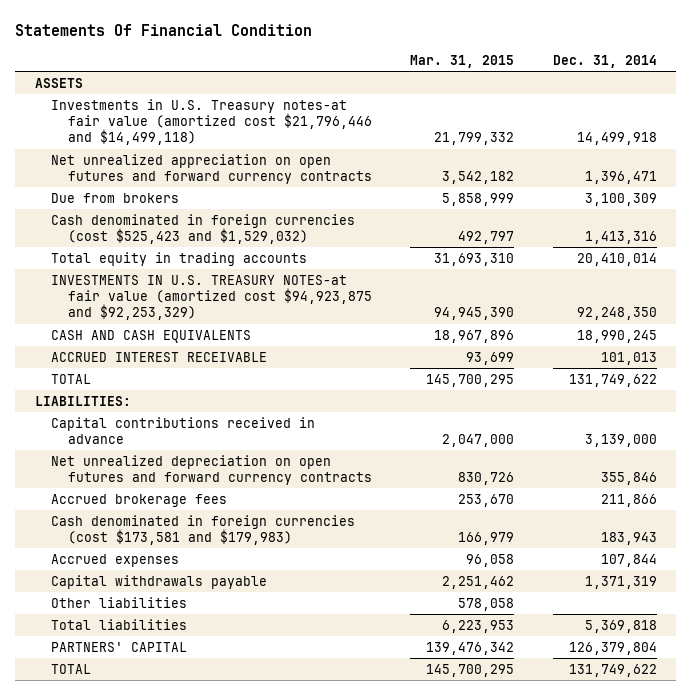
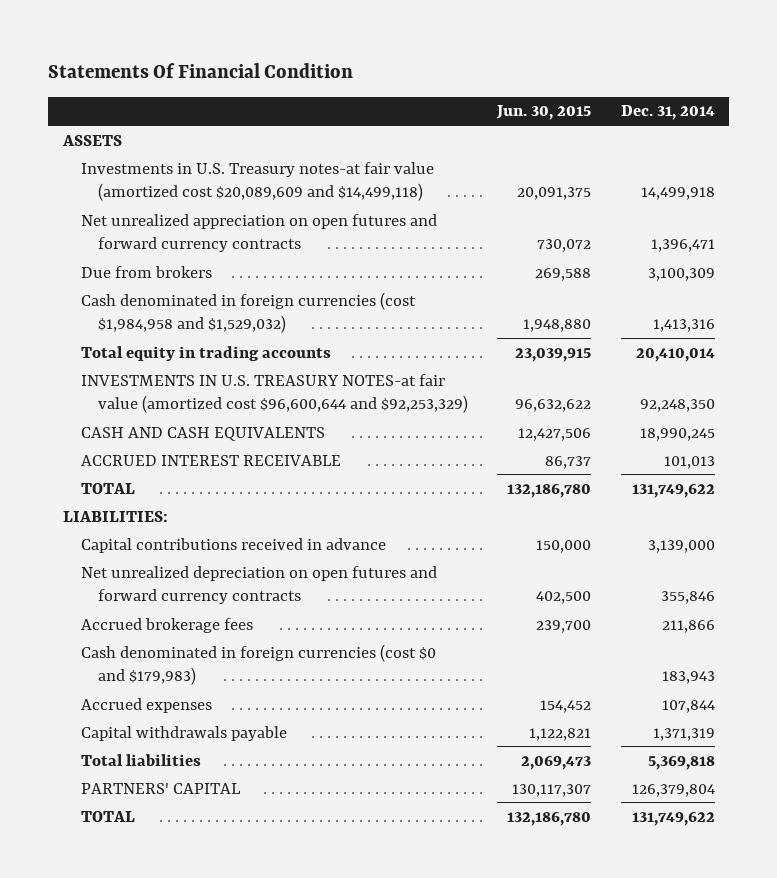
[410,54,515,68] Mar. 31, 2015 -> none
none -> [496,105,592,121] Jun. 30, 2015
[51,98,373,146] Investments in U.S. Treasury notes-at fair value (amortized cost $21,796,446 and $14,499,118) -> [80,161,434,201] Investments in U.S. Treasury notes-at fair value (amortized cost $20,089,609 and $14,499,118)
[51,213,356,245] Cash denominated in foreign currencies (cost $525,423 and $1,529,032) -> [80,291,416,333] Cash denominated in foreign currencies (cost $1,984,958 and $1,529,032)
[51,274,373,321] INVESTMENTS IN U.S. TREASURY NOTES-at fair value (amortized cost $94,923,875 and $92,253,329) -> [80,373,469,413] INVESTMENTS IN U.S. TREASURY NOTES-at fair value (amortized cost $96,600,644 and $92,253,329)
[51,514,356,546] Cash denominated in foreign currencies (cost $173,581 and $179,983) -> [80,643,436,685] Cash denominated in foreign currencies (cost $0 and $179,983)
[51,596,188,608] Other liabilities -> none

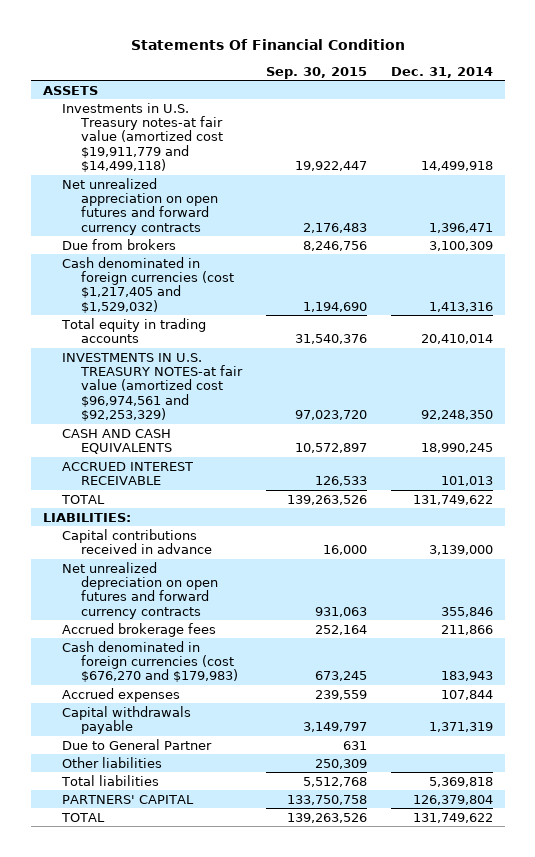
[496,105,592,121] Jun. 30, 2015 -> none
none -> [265,66,367,79] Sep. 30, 2015
[80,161,434,201] Investments in U.S. Treasury notes-at fair value (amortized cost $20,089,609 and $14,499,118) -> [61,102,224,173] Investments in U.S. Treasury notes-at fair value (amortized cost $19,911,779 and $14,499,118)
[80,291,416,333] Cash denominated in foreign currencies (cost $1,984,958 and $1,529,032) -> [61,256,235,313] Cash denominated in foreign currencies (cost $1,217,405 and $1,529,032)
[80,373,469,413] INVESTMENTS IN U.S. TREASURY NOTES-at fair value (amortized cost $96,600,644 and $92,253,329) -> [61,352,244,422] INVESTMENTS IN U.S. TREASURY NOTES-at fair value (amortized cost $96,974,561 and $92,253,329)
[80,643,436,685] Cash denominated in foreign currencies (cost $0 and $179,983) -> [61,640,239,683] Cash denominated in foreign currencies (cost $676,270 and $179,983)
none -> [61,738,212,750] Due to General Partner
none -> [61,756,162,768] Other liabilities

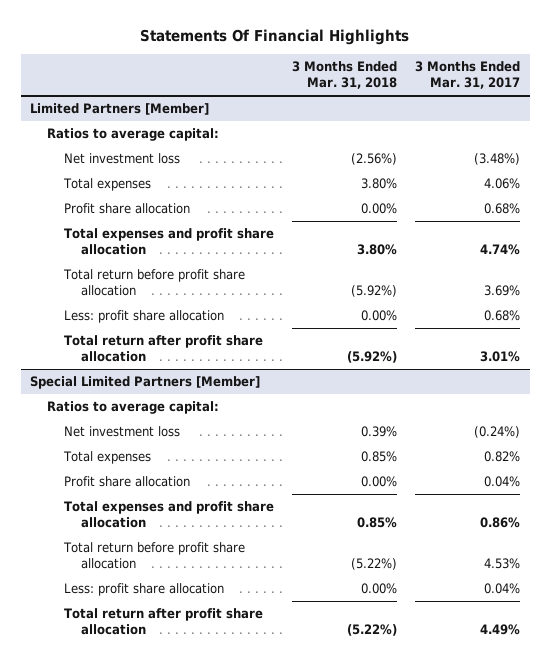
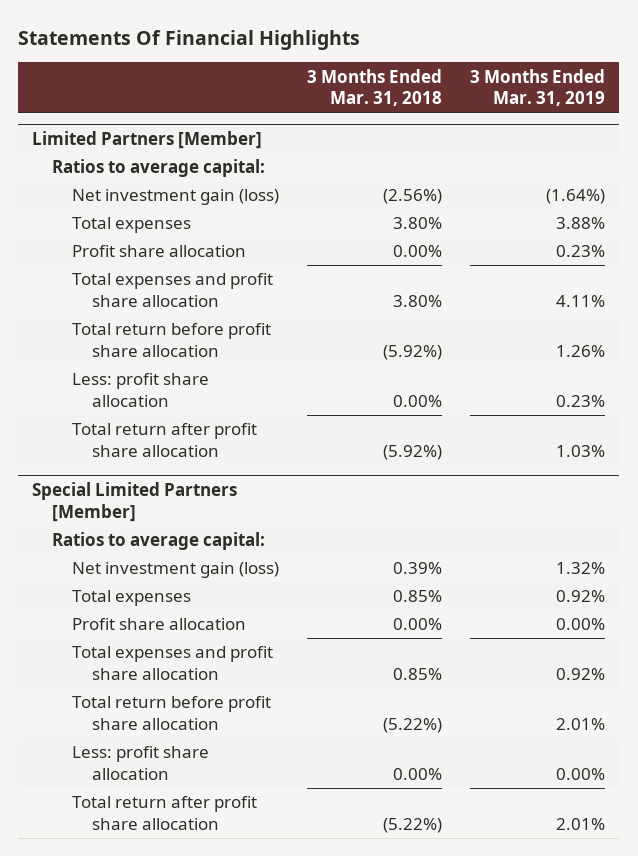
[415,61,521,90] 3 Months Ended Mar. 31, 2017 -> none
none -> [470,68,606,107] 3 Months Ended Mar. 31, 2019
[64,153,181,165] Net investment loss -> [72,189,280,206] Net investment gain (loss)
[64,426,181,438] Net investment loss -> [72,562,280,579] Net investment gain (loss)

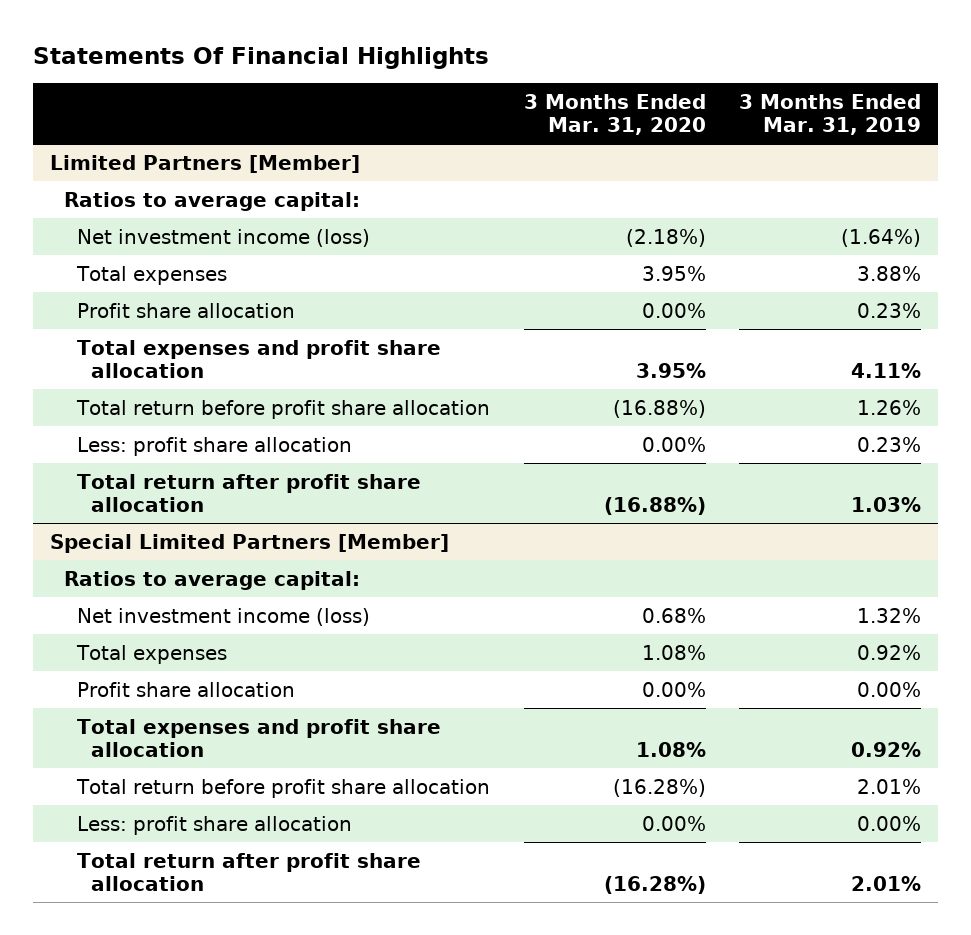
[307,68,443,107] 3 Months Ended Mar. 31, 2018 -> none
none -> [523,93,706,136] 3 Months Ended Mar. 31, 2020
[72,189,280,206] Net investment gain (loss) -> [77,228,371,247] Net investment income (loss)
[72,562,280,579] Net investment gain (loss) -> [77,607,371,626] Net investment income (loss)

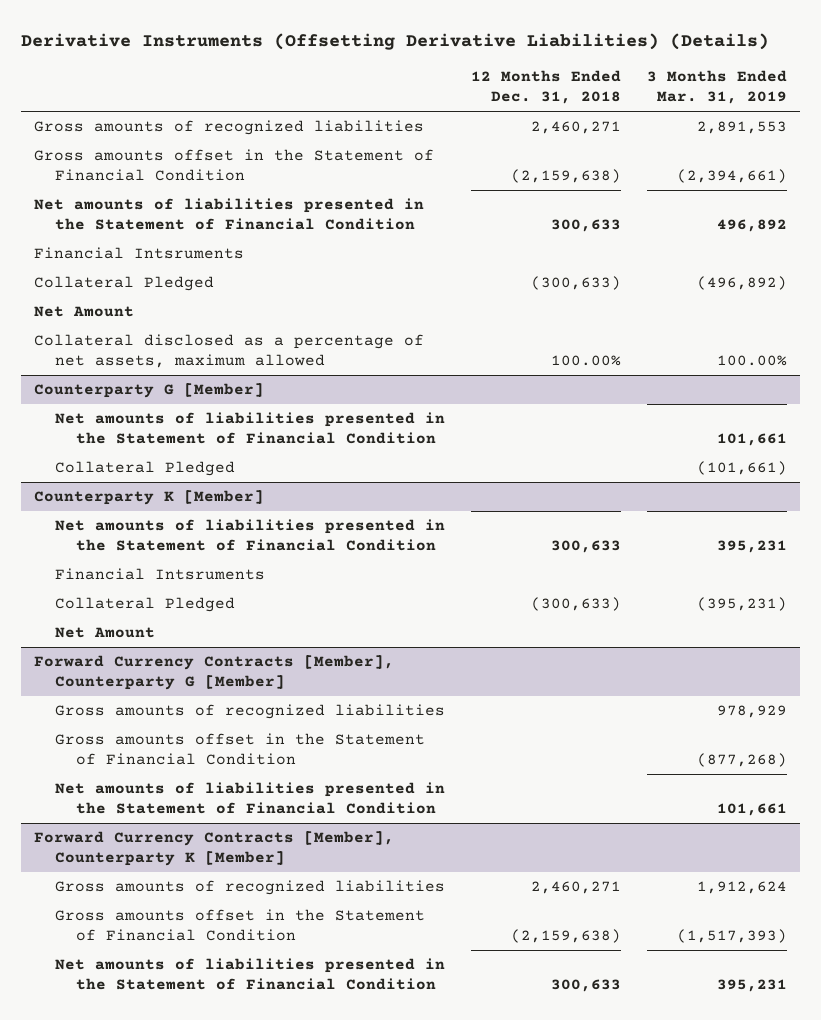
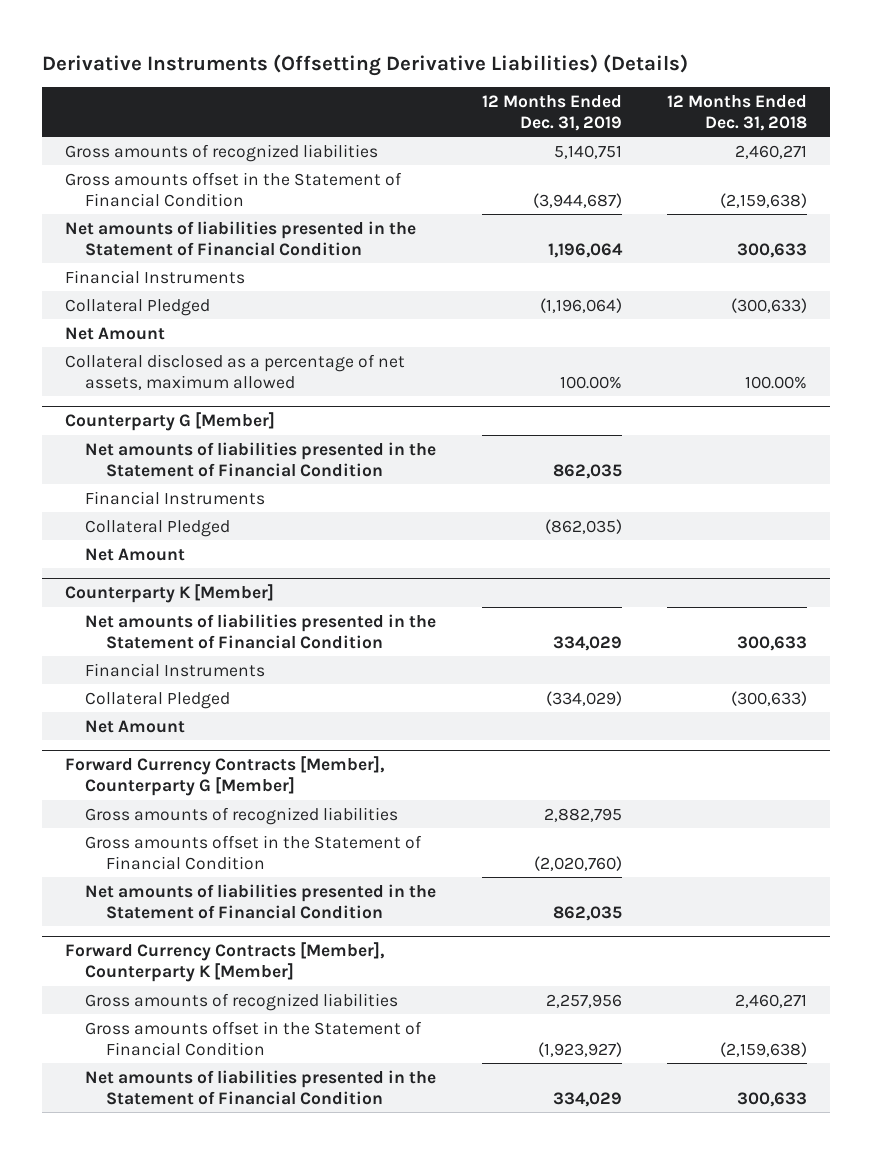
[647,70,788,105] 3 Months Ended Mar. 31, 2019 -> none
none -> [481,94,622,132] 12 Months Ended Dec. 31, 2019
[33,247,244,260] Financial Intsruments -> [64,269,245,284] Financial Instruments
none -> [85,490,266,505] Financial Instruments
none -> [85,547,186,561] Net Amount
[54,568,265,581] Financial Intsruments -> [85,662,266,677] Financial Instruments

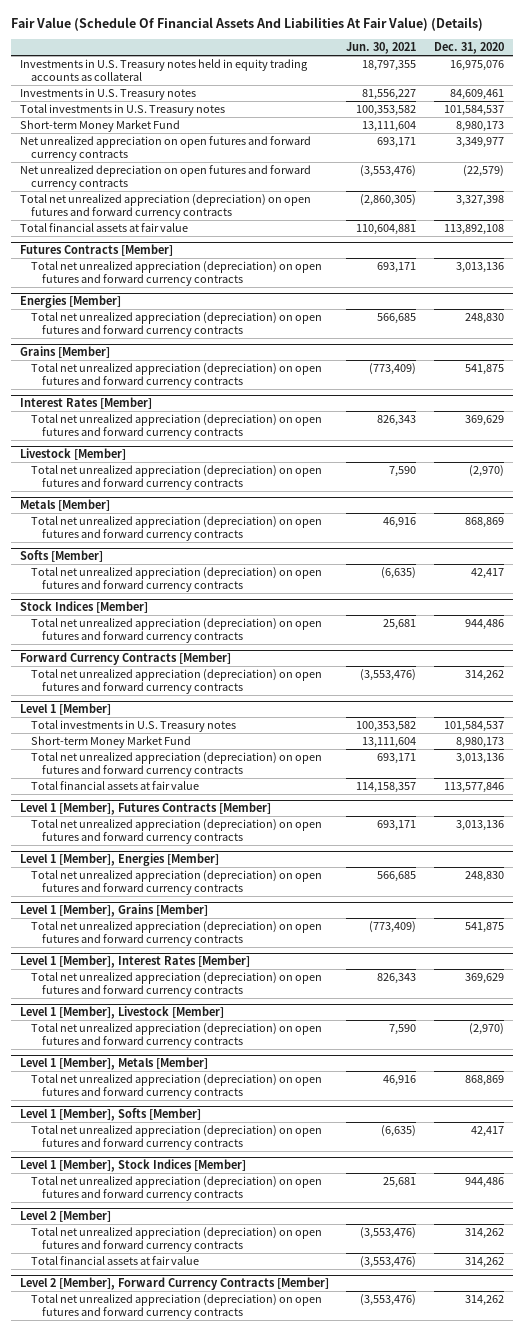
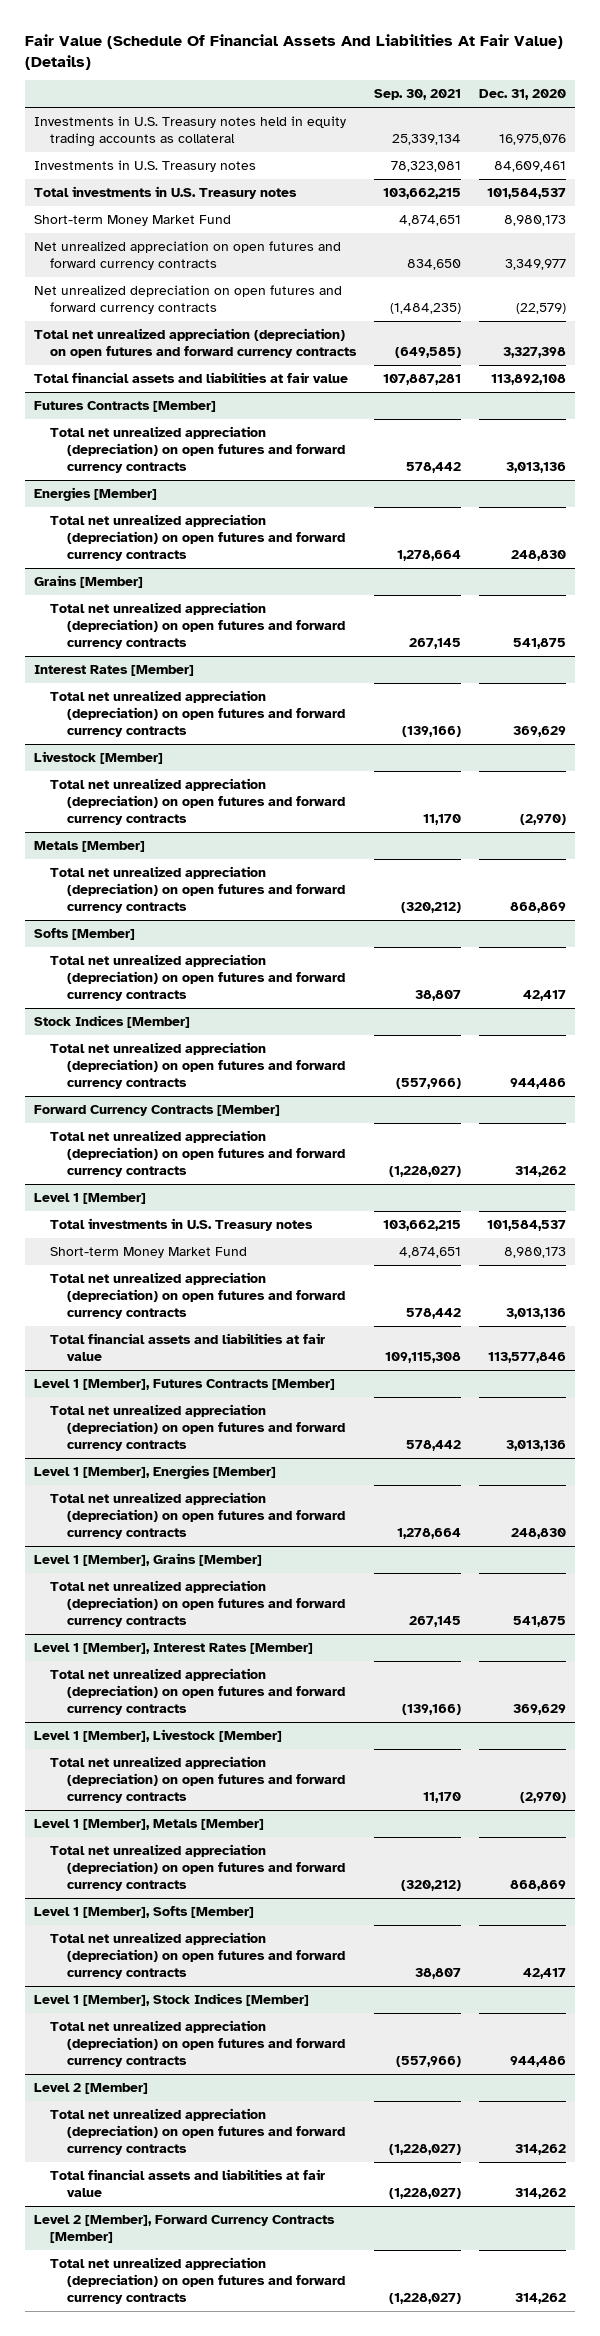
[346,42,417,55] Jun. 30, 2021 -> none
none -> [374,89,462,101] Sep. 30, 2021
[19,223,188,233] Total financial assets at fair value -> [34,371,349,383] Total financial assets and liabilities at fair value
[30,781,199,791] Total financial assets at fair value -> [50,1332,326,1362] Total financial assets and liabilities at fair value
[30,1256,199,1266] Total financial assets at fair value -> [50,2168,326,2198] Total financial assets and liabilities at fair value

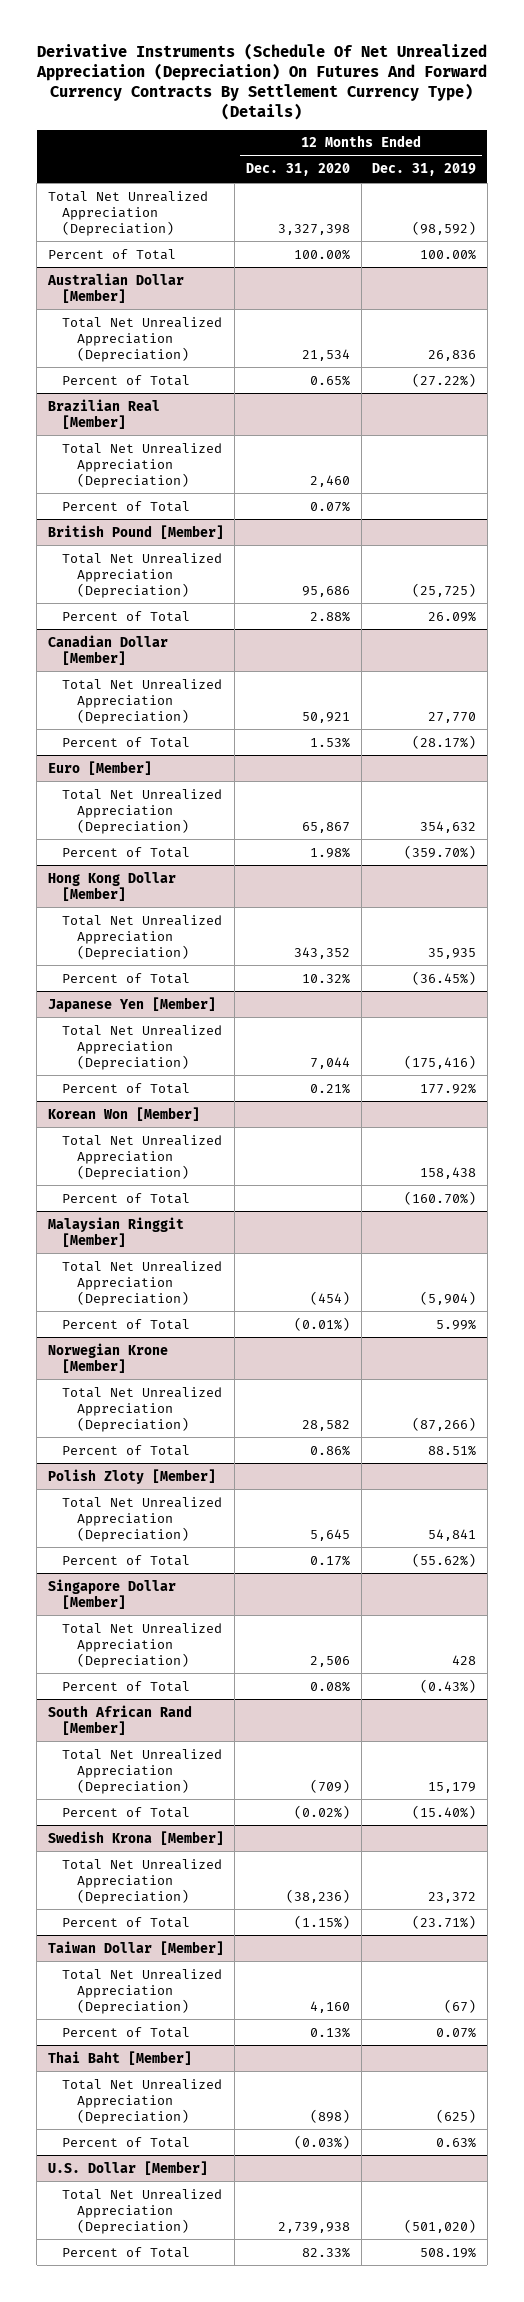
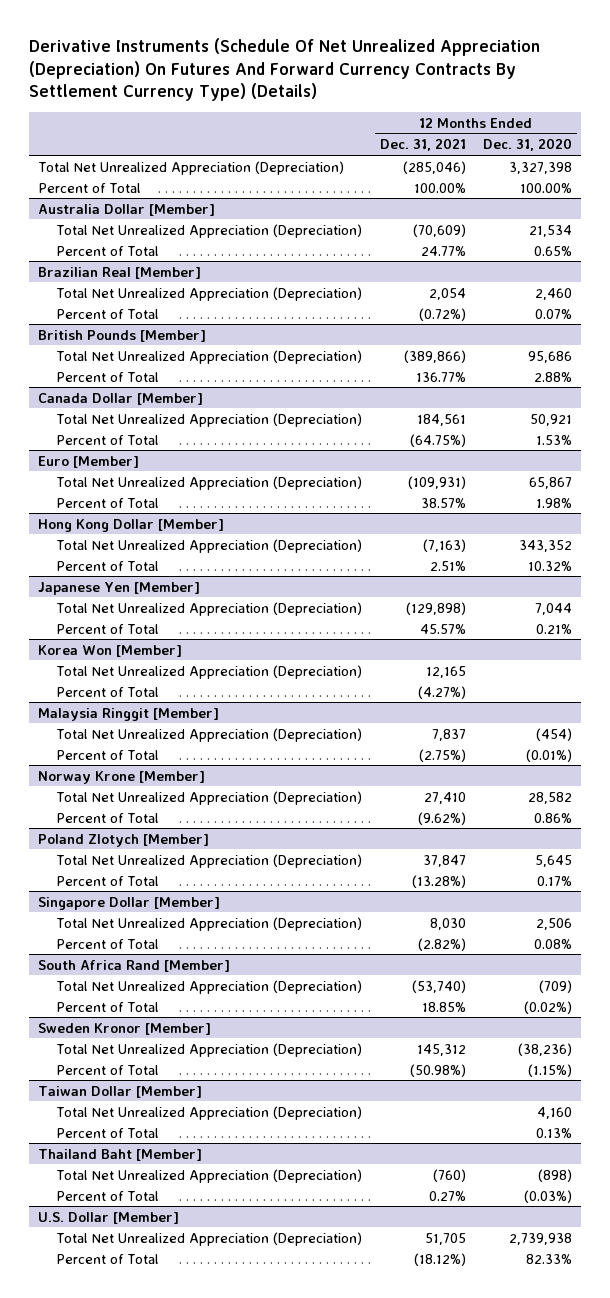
[372,163,477,177] Dec. 31, 2019 -> none
none -> [379,138,466,152] Dec. 31, 2021
[46,272,184,303] Australian Dollar [Member] -> [37,203,215,216] Australia Dollar [Member]
[47,524,224,539] British Pound [Member] -> [37,329,206,342] British Pounds [Member]
[47,634,168,665] Canadian Dollar [Member] -> [37,392,203,405] Canada Dollar [Member]
[47,1106,200,1121] Korean Won [Member] -> [37,644,182,657] Korea Won [Member]
[47,1216,184,1247] Malaysian Ringgit [Member] -> [37,707,219,721] Malaysia Ringgit [Member]
[47,1342,168,1373] Norwegian Krone [Member] -> [37,770,205,784] Norway Krone [Member]
[47,1468,216,1484] Polish Zloty [Member] -> [37,833,209,847] Poland Zlotych [Member]
[47,1704,192,1735] South African Rand [Member] -> [37,959,230,972] South Africa Rand [Member]
[47,1830,224,1845] Swedish Krona [Member] -> [37,1022,211,1035] Sweden Kronor [Member]
[47,2050,192,2065] Thai Baht [Member] -> [37,1148,202,1161] Thailand Baht [Member]

